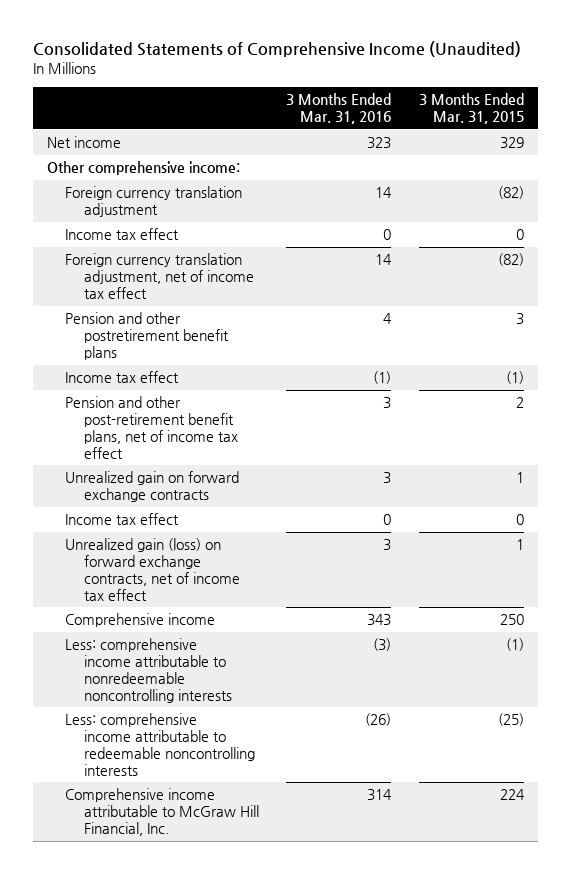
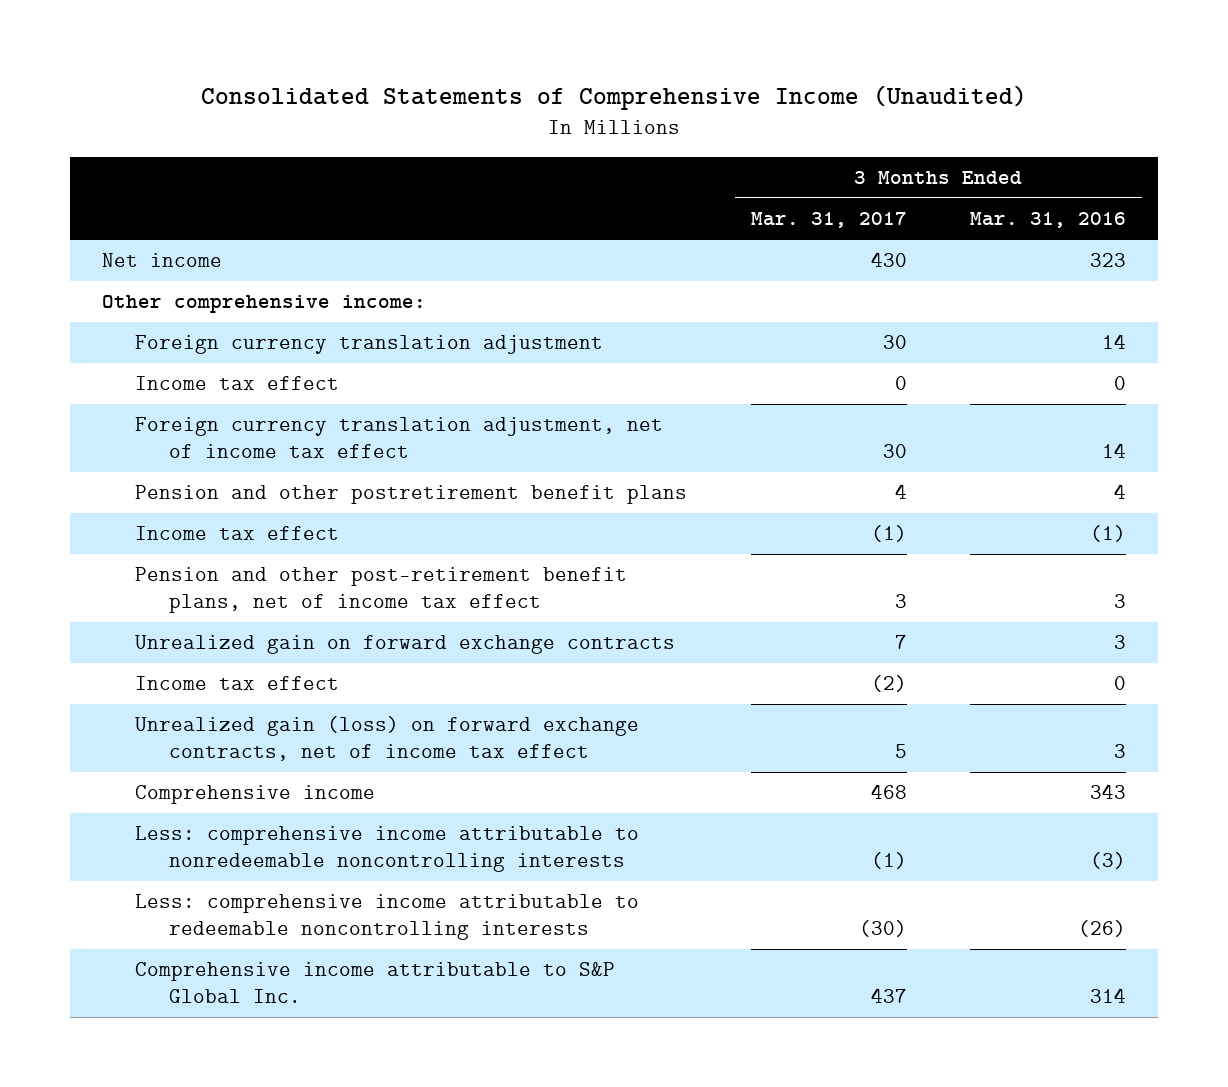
[418,93,524,124] 3 Months Ended Mar. 31, 2015 -> none
none -> [750,212,907,229] Mar. 31, 2017
[65,788,259,836] Comprehensive income attributable to McGraw Hill Financial, Inc. -> [135,962,616,1004] Comprehensive income attributable to S&P Global Inc.

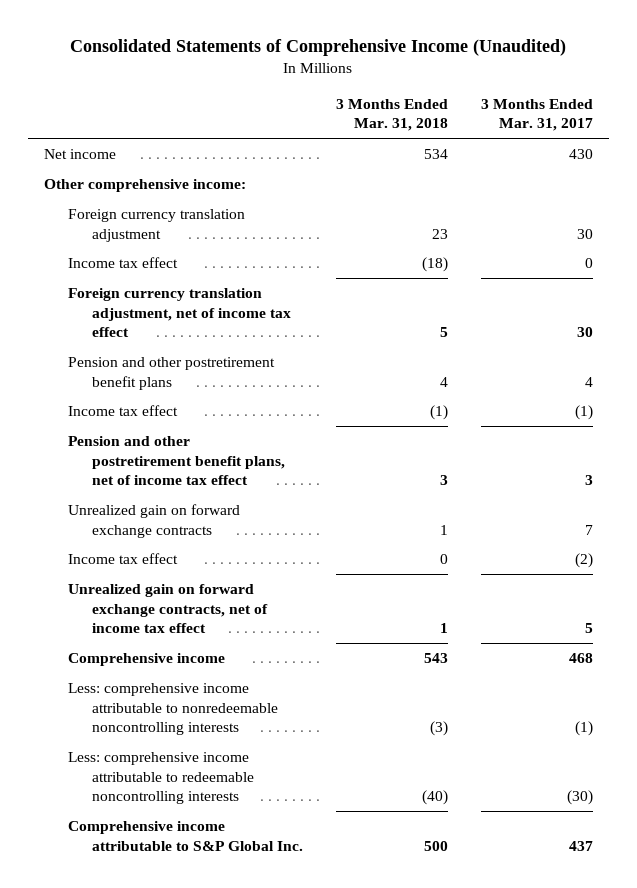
[970,212,1127,229] Mar. 31, 2016 -> none
none -> [336,98,449,132] 3 Months Ended Mar. 31, 2018
[135,567,628,614] Pension and other post-retirement benefit plans, net of income tax effect -> [68,435,286,486] Pension and other postretirement benefit plans, net of income tax effect
[135,716,640,762] Unrealized gain (loss) on forward exchange contracts, net of income tax effect -> [68,583,269,634] Unrealized gain on forward exchange contracts, net of income tax effect

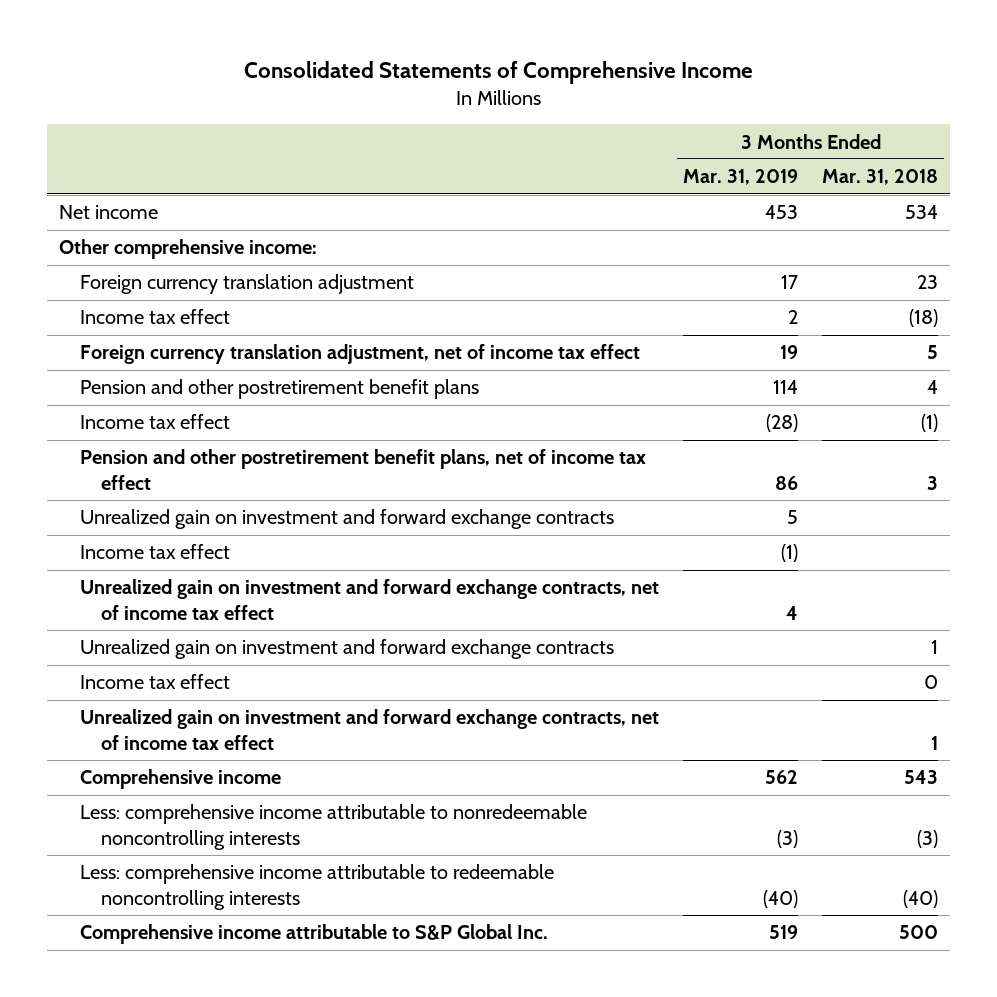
[70,39,567,57] Consolidated Statements of Comprehensive Income (Unaudited) -> [243,60,753,84] Consolidated Statements of Comprehensive Income
[480,98,593,132] 3 Months Ended Mar. 31, 2017 -> none
none -> [683,169,799,186] Mar. 31, 2019
none -> [80,509,615,530] Unrealized gain on investment and forward exchange contracts
none -> [80,544,231,560] Income tax effect
none -> [80,579,660,620] Unrealized gain on investment and forward exchange contracts, net of income tax effect
[68,503,241,538] Unrealized gain on forward exchange contracts -> [80,639,615,660] Unrealized gain on investment and forward exchange contracts
[68,583,269,634] Unrealized gain on forward exchange contracts, net of income tax effect -> [80,709,660,750] Unrealized gain on investment and forward exchange contracts, net of income tax effect

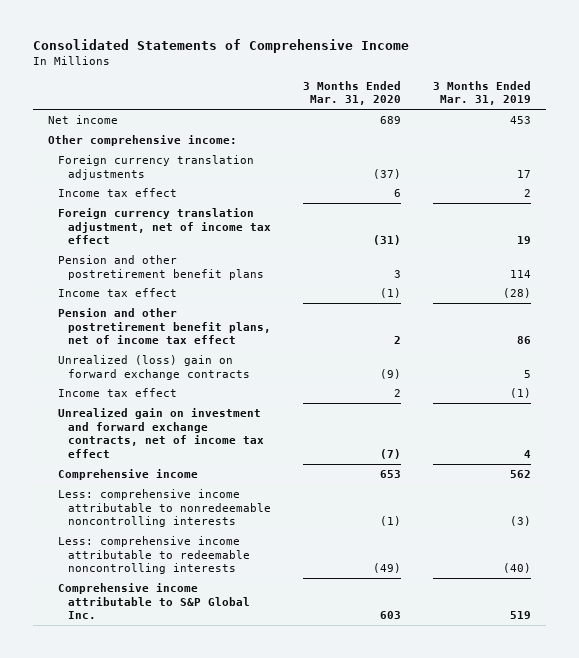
[822,169,939,186] Mar. 31, 2018 -> none
none -> [303,80,402,106] 3 Months Ended Mar. 31, 2020
[80,274,415,295] Foreign currency translation adjustment -> [58,154,255,180] Foreign currency translation adjustments
[80,509,615,530] Unrealized gain on investment and forward exchange contracts -> [58,354,251,380] Unrealized (loss) gain on forward exchange contracts
[80,639,615,660] Unrealized gain on investment and forward exchange contracts -> none
[80,674,231,690] Income tax effect -> none
[80,709,660,750] Unrealized gain on investment and forward exchange contracts, net of income tax effect -> none

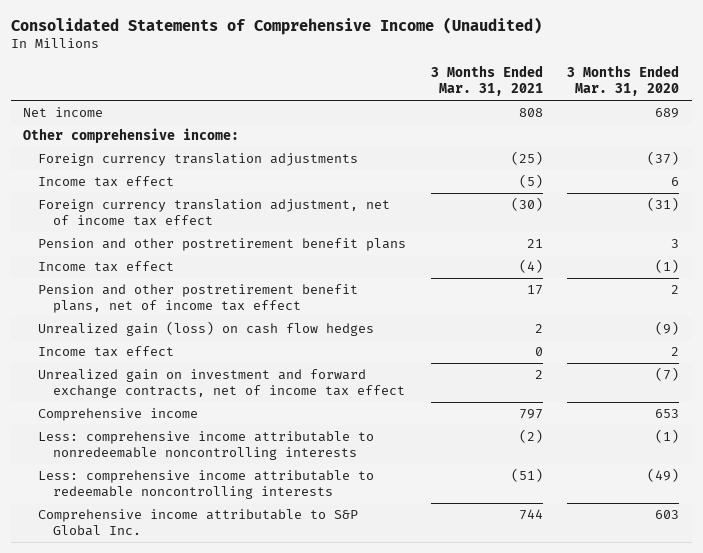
[32,38,409,53] Consolidated Statements of Comprehensive Income -> [10,16,542,35] Consolidated Statements of Comprehensive Income (Unaudited)
[432,80,531,106] 3 Months Ended Mar. 31, 2019 -> none
none -> [430,65,543,96] 3 Months Ended Mar. 31, 2021
[58,354,251,380] Unrealized (loss) gain on forward exchange contracts -> [38,321,375,337] Unrealized gain (loss) on cash flow hedges

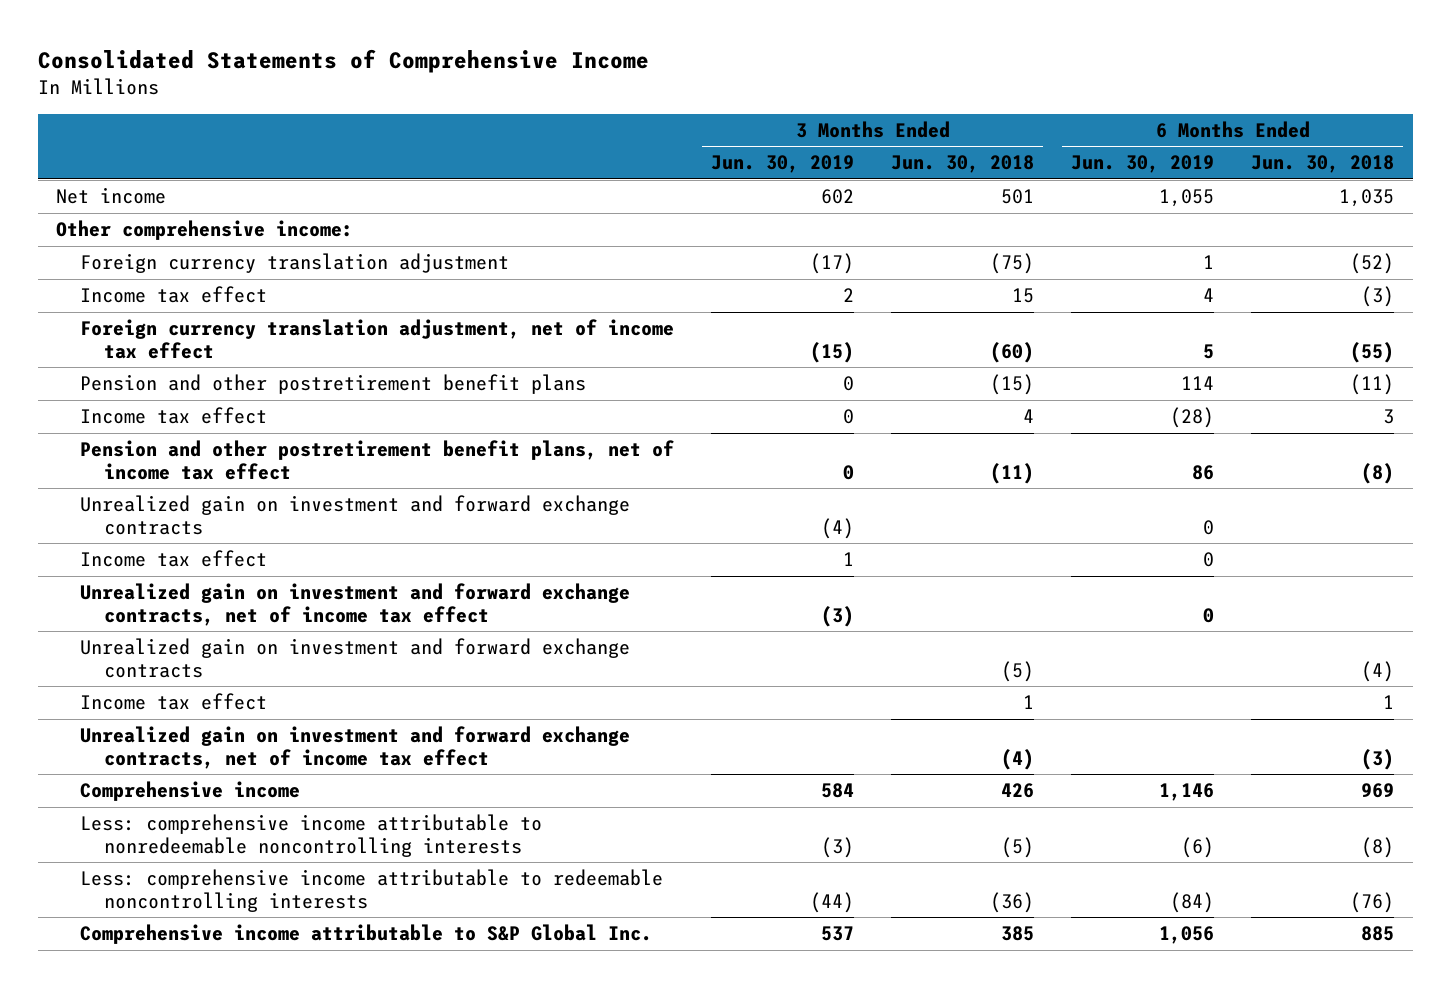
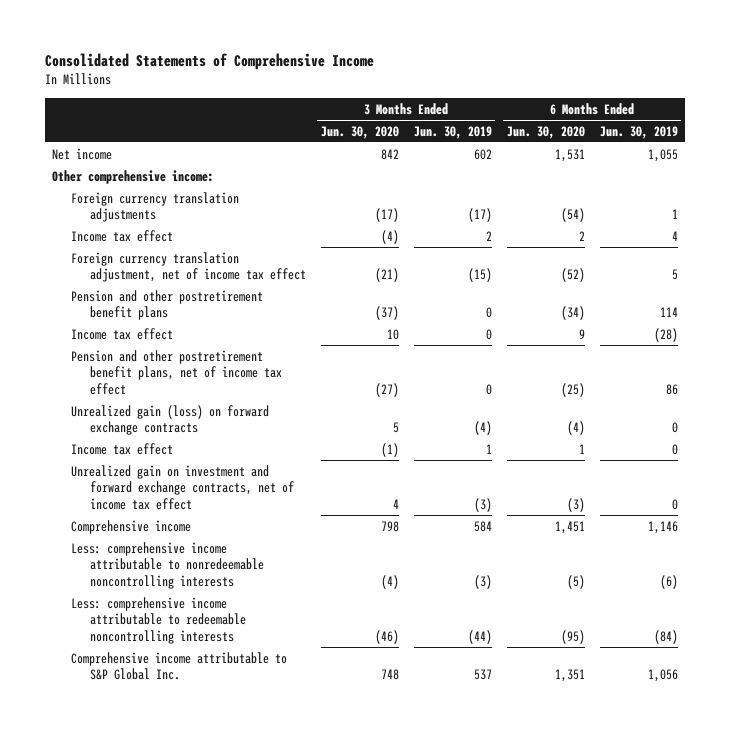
[891,155,1035,174] Jun. 30, 2018 -> none
[1251,155,1395,174] Jun. 30, 2018 -> none
none -> [320,125,399,139] Jun. 30, 2020
none -> [506,125,585,139] Jun. 30, 2020
[80,253,510,274] Foreign currency translation adjustment -> [71,191,240,223] Foreign currency translation adjustments
[80,495,631,535] Unrealized gain on investment and forward exchange contracts -> [71,404,270,436] Unrealized gain (loss) on forward exchange contracts
[80,638,631,678] Unrealized gain on investment and forward exchange contracts -> none
[80,693,268,711] Income tax effect -> none
[80,726,631,769] Unrealized gain on investment and forward exchange contracts, net of income tax effect -> none

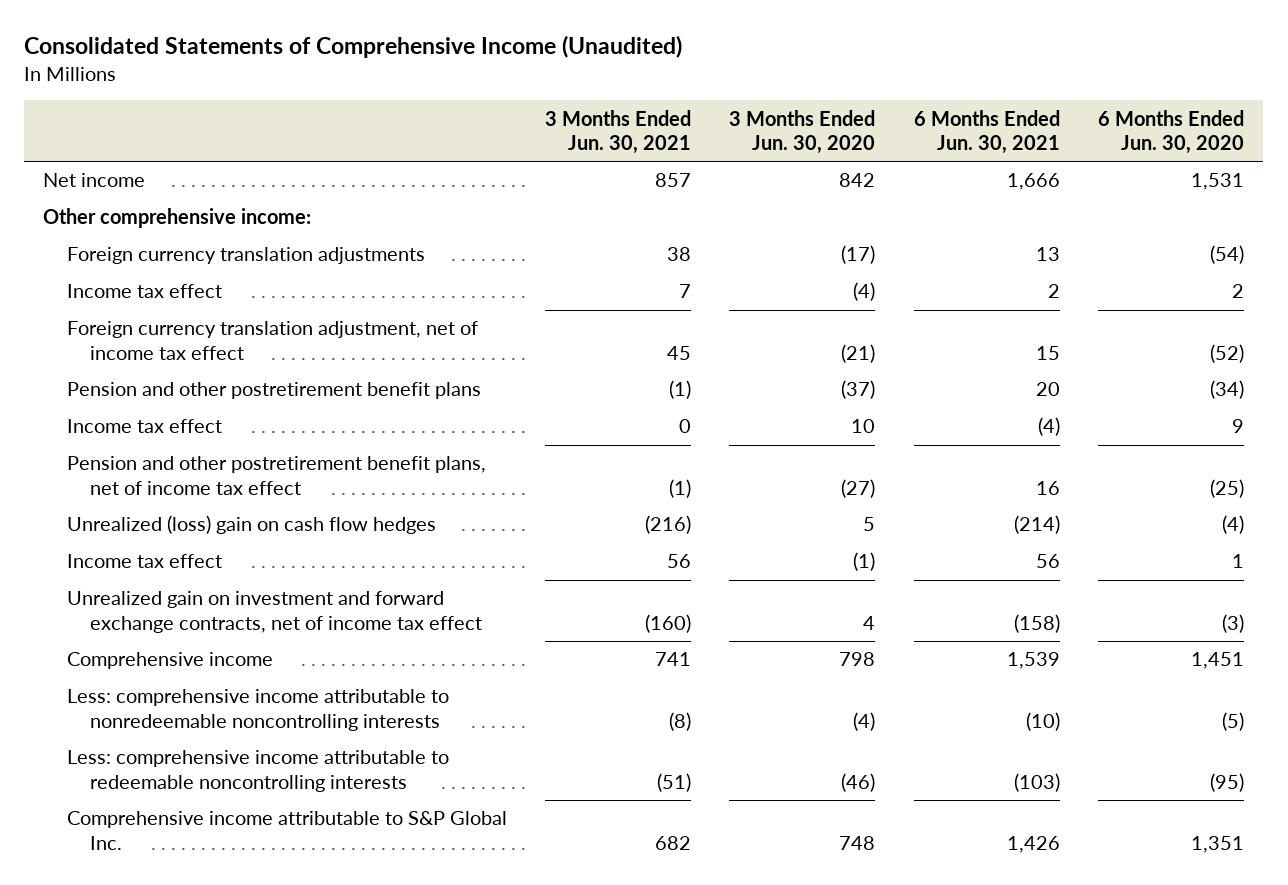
[44,52,374,70] Consolidated Statements of Comprehensive Income -> [24,35,683,59] Consolidated Statements of Comprehensive Income (Unaudited)
[413,125,492,139] Jun. 30, 2019 -> none
[599,125,678,139] Jun. 30, 2019 -> none
none -> [545,109,692,154] 3 Months Ended Jun. 30, 2021
none -> [913,109,1060,154] 6 Months Ended Jun. 30, 2021
[71,404,270,436] Unrealized gain (loss) on forward exchange contracts -> [66,515,436,535] Unrealized (loss) gain on cash flow hedges

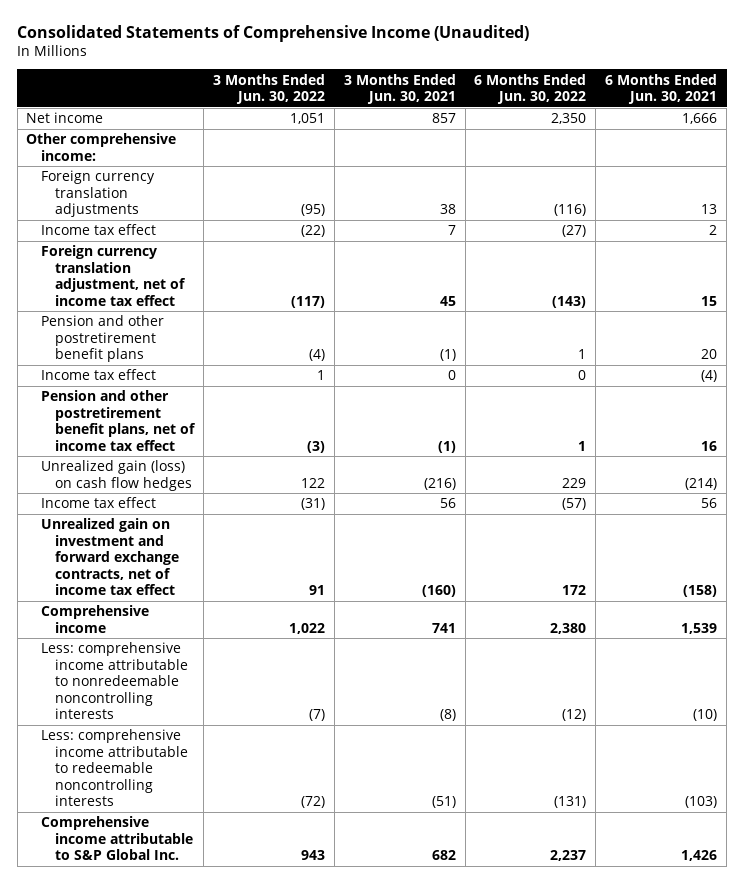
[729,109,876,154] 3 Months Ended Jun. 30, 2020 -> none
[1098,109,1245,154] 6 Months Ended Jun. 30, 2020 -> none
none -> [212,73,325,105] 3 Months Ended Jun. 30, 2022
none -> [474,73,587,105] 6 Months Ended Jun. 30, 2022
[66,515,436,535] Unrealized (loss) gain on cash flow hedges -> [40,460,192,491] Unrealized gain (loss) on cash flow hedges

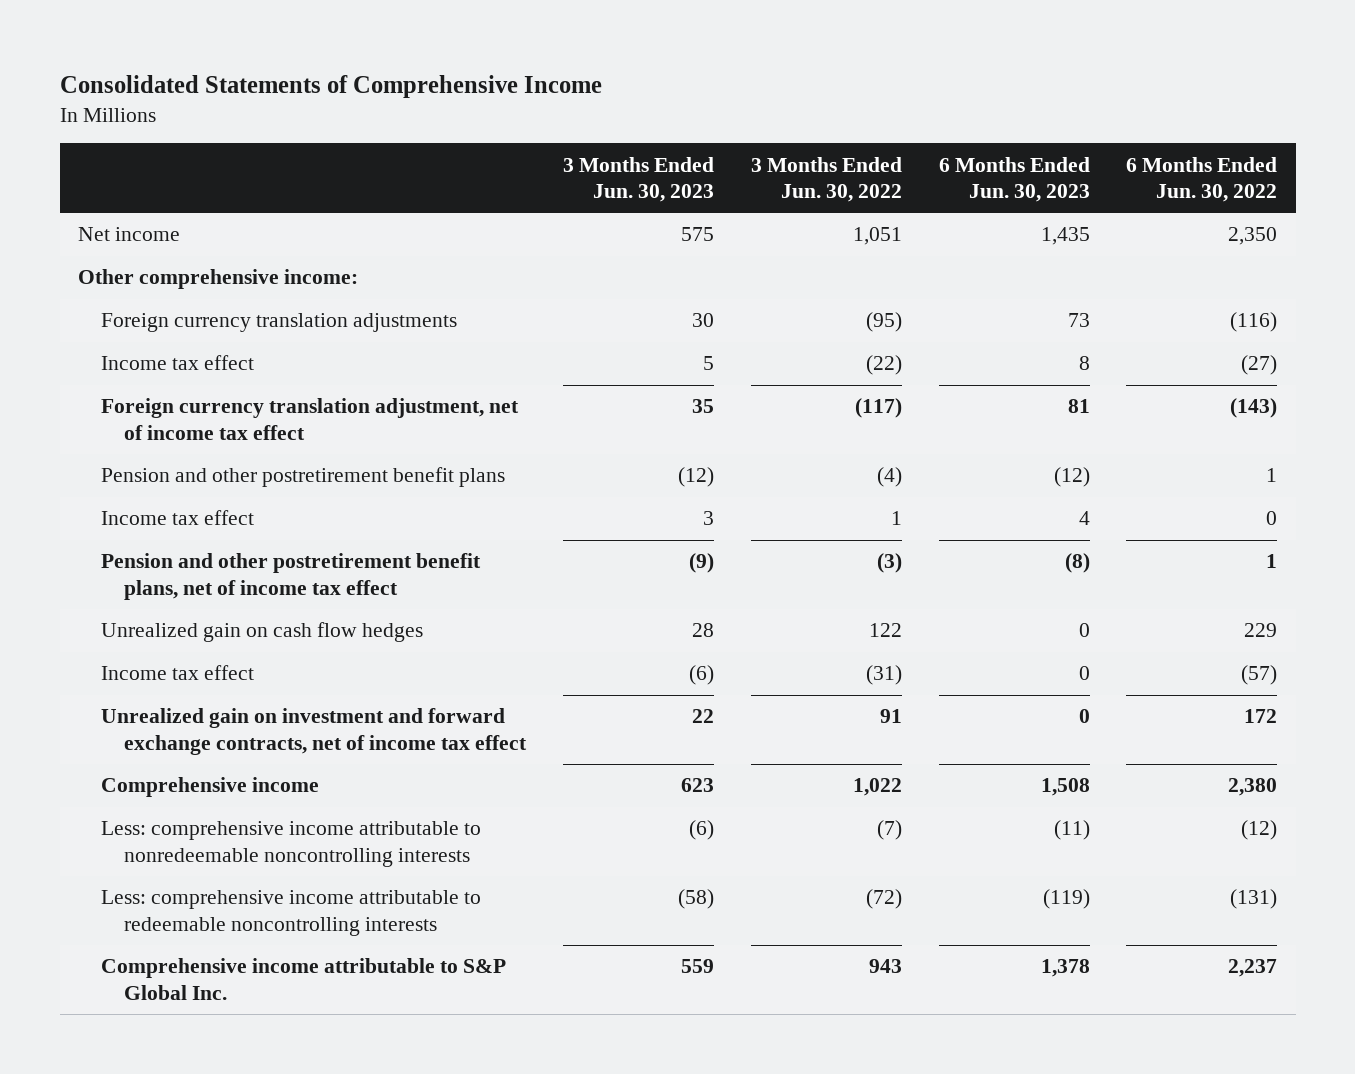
[17,24,530,42] Consolidated Statements of Comprehensive Income (Unaudited) -> [59,74,602,98] Consolidated Statements of Comprehensive Income
[343,73,456,105] 3 Months Ended Jun. 30, 2021 -> none
[605,73,718,105] 6 Months Ended Jun. 30, 2021 -> none
none -> [562,156,714,203] 3 Months Ended Jun. 30, 2023
none -> [938,156,1090,203] 6 Months Ended Jun. 30, 2023
[40,460,192,491] Unrealized gain (loss) on cash flow hedges -> [101,622,424,643] Unrealized gain on cash flow hedges

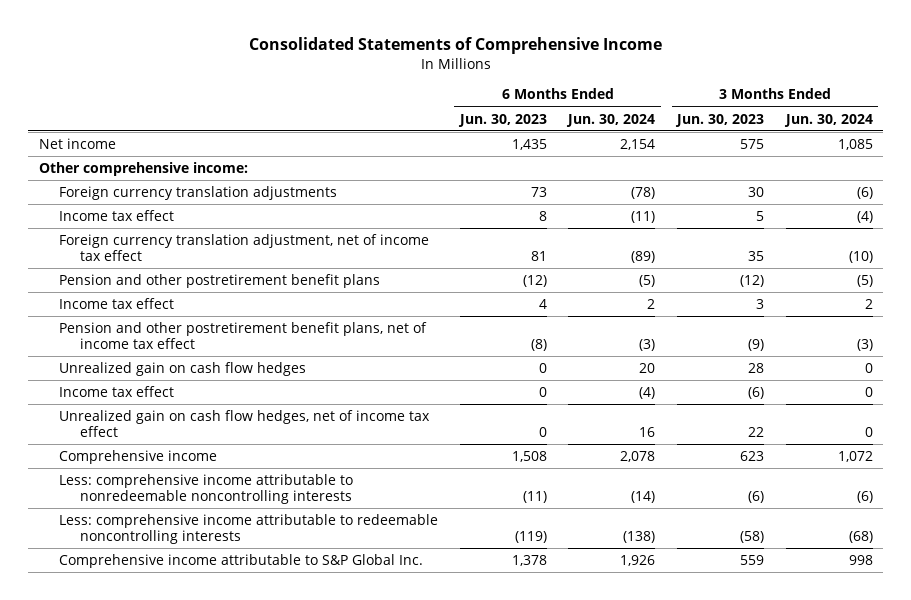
[750,156,902,203] 3 Months Ended Jun. 30, 2022 -> none
[1126,156,1278,203] 6 Months Ended Jun. 30, 2022 -> none
none -> [566,113,656,127] Jun. 30, 2024
none -> [783,113,873,127] Jun. 30, 2024
[101,708,528,755] Unrealized gain on investment and forward exchange contracts, net of income tax effect -> [59,410,431,438] Unrealized gain on cash flow hedges, net of income tax effect

